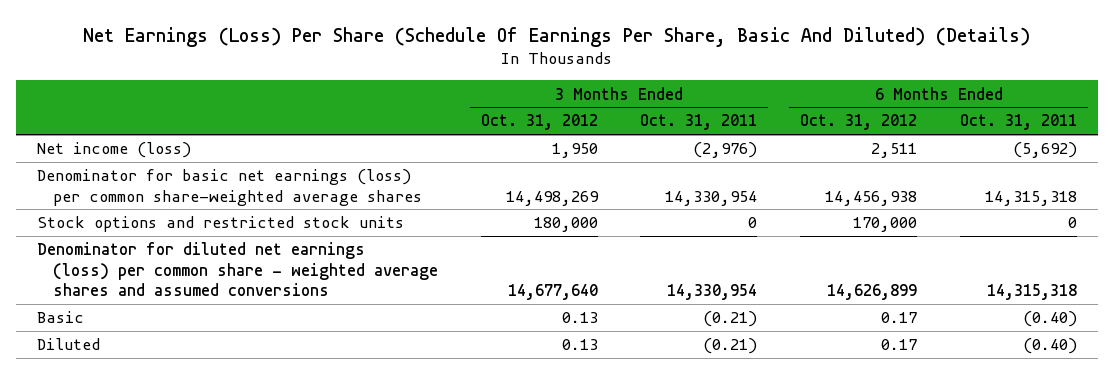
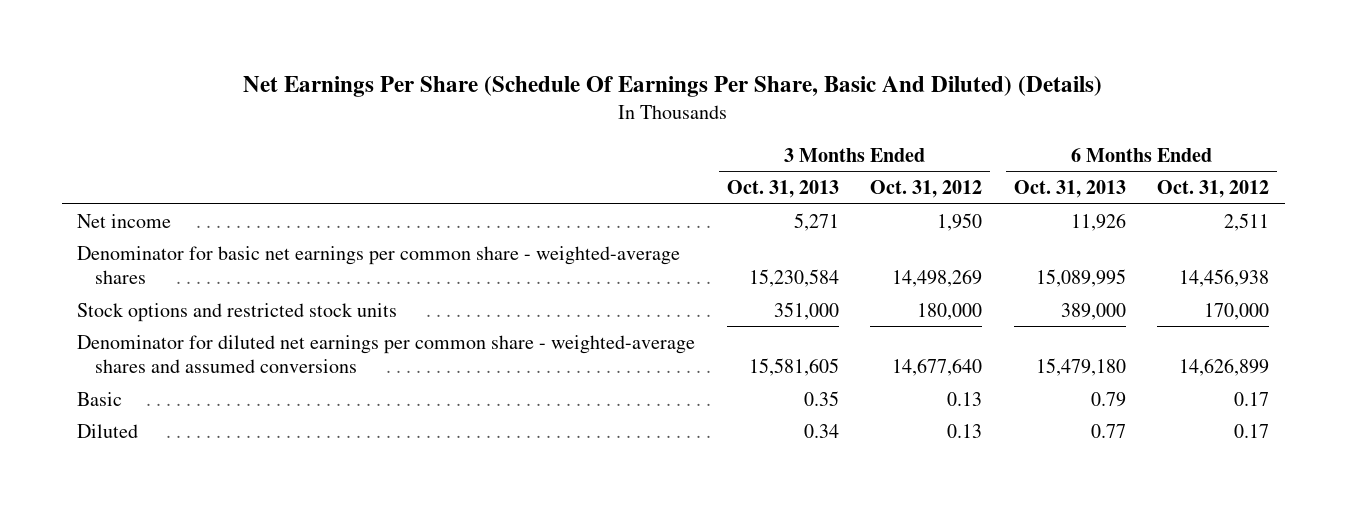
[83,26,1031,47] Net Earnings (Loss) Per Share (Schedule Of Earnings Per Share, Basic And Diluted) (Details) -> [243,76,1103,98] Net Earnings Per Share (Schedule Of Earnings Per Share, Basic And Diluted) (Details)
[640,114,758,131] Oct. 31, 2011 -> none
[959,114,1077,131] Oct. 31, 2011 -> none
none -> [726,180,839,199] Oct. 31, 2013
none -> [1013,180,1126,199] Oct. 31, 2013
[37,142,192,159] Net income (loss) -> [77,213,172,228] Net income
[37,169,422,206] Denominator for basic net earnings (loss) per common share-weighted average shares -> [77,245,681,285] Denominator for basic net earnings per common share - weighted-average shares
[37,242,438,297] Denominator for diluted net earnings (loss) per common share - weighted average shares and assumed conversions -> [77,334,696,374] Denominator for diluted net earnings per common share - weighted-average shares and assumed conversions

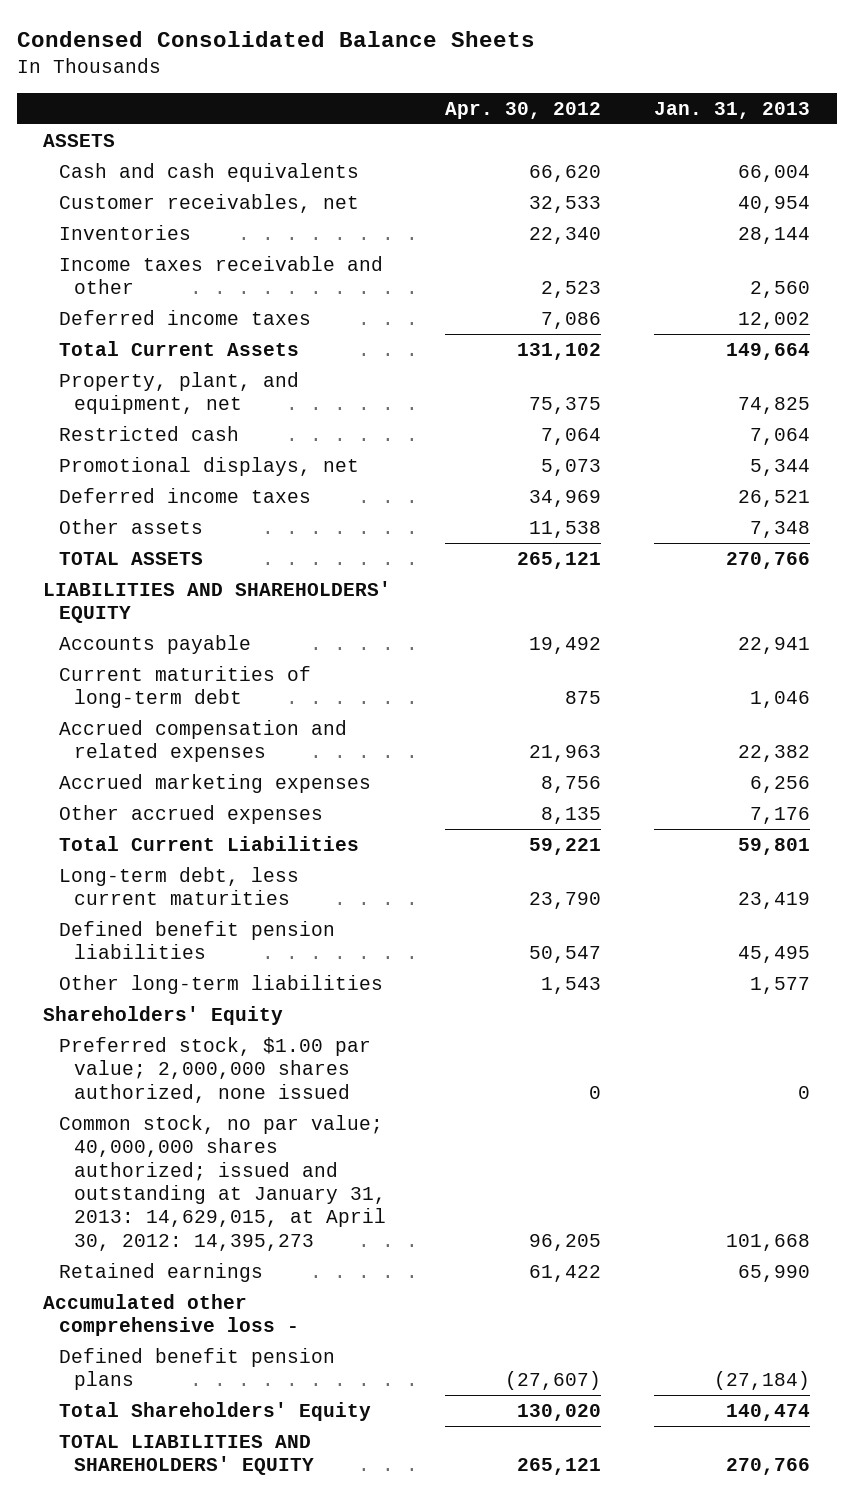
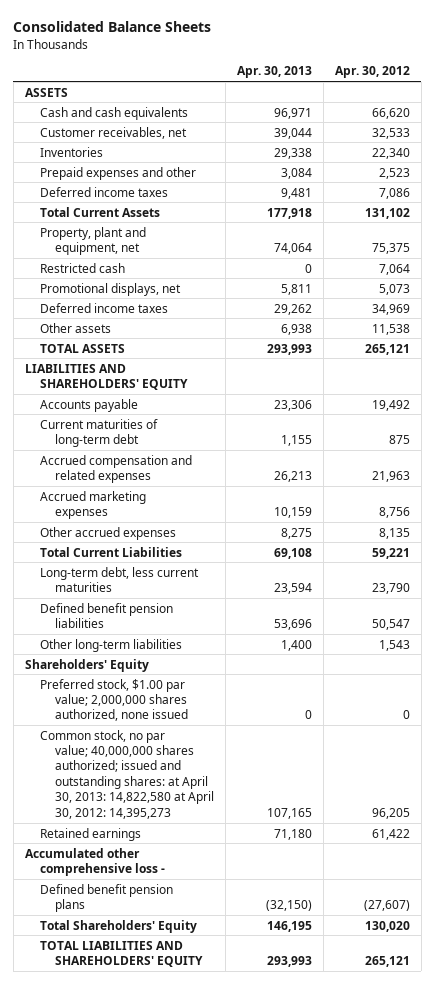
[16,31,535,48] Condensed Consolidated Balance Sheets -> [13,21,212,33] Consolidated Balance Sheets
[654,101,811,119] Jan. 31, 2013 -> none
none -> [236,66,312,79] Apr. 30, 2013
[58,255,383,295] Income taxes receivable and other -> [39,166,196,180] Prepaid expenses and other
[58,371,299,415] Property, plant, and equipment, net -> [39,226,146,256] Property, plant and equipment, net
[58,1114,386,1251] Common stock, no par value; 40,000,000 shares authorized; issued and outstanding at January 31, 2013: 14,629,015, at April 30, 2012: 14,395,273 -> [39,729,214,819] Common stock, no par value; 40,000,000 shares authorized; issued and outstanding shares: at April 30, 2013: 14,822,580 at April 30, 2012: 14,395,273

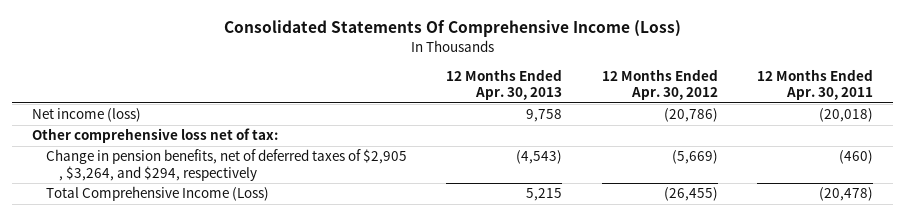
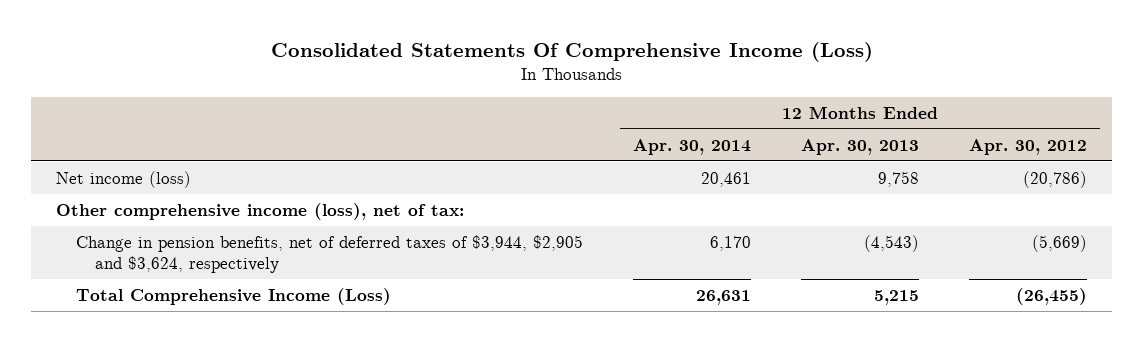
[757,68,874,101] 12 Months Ended Apr. 30, 2011 -> none
none -> [632,138,751,155] Apr. 30, 2014
[32,128,279,144] Other comprehensive loss net of tax: -> [56,202,465,220] Other comprehensive income (loss), net of tax:
[45,149,407,182] Change in pension benefits, net of deferred taxes of $2,905 , $3,264, and $294, respectively -> [75,234,583,274] Change in pension benefits, net of deferred taxes of $3,944, $2,905 and $3,624, respectively

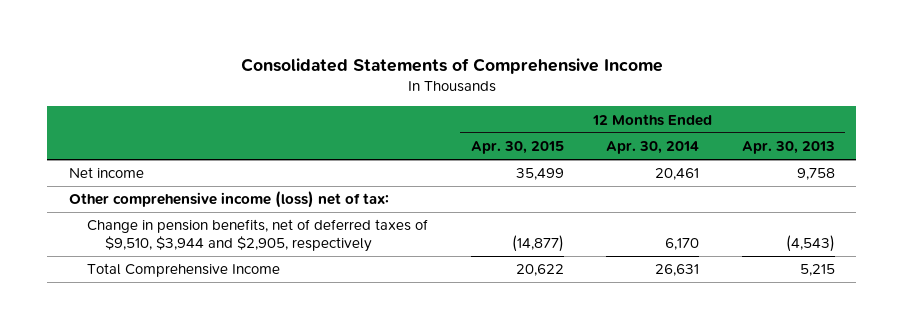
[270,42,873,63] Consolidated Statements Of Comprehensive Income (Loss) -> [240,57,663,74] Consolidated Statements of Comprehensive Income
[969,138,1088,155] Apr. 30, 2012 -> none
none -> [470,141,564,155] Apr. 30, 2015
[56,170,192,188] Net income (loss) -> [68,167,144,179] Net income
[56,202,465,220] Other comprehensive income (loss), net of tax: -> [68,191,389,209] Other comprehensive income (loss) net of tax:
[75,234,583,274] Change in pension benefits, net of deferred taxes of $3,944, $2,905 and $3,624, respectively -> [87,219,429,253] Change in pension benefits, net of deferred taxes of $9,510, $3,944 and $2,905, respectively
[75,287,391,305] Total Comprehensive Income (Loss) -> [87,263,281,278] Total Comprehensive Income

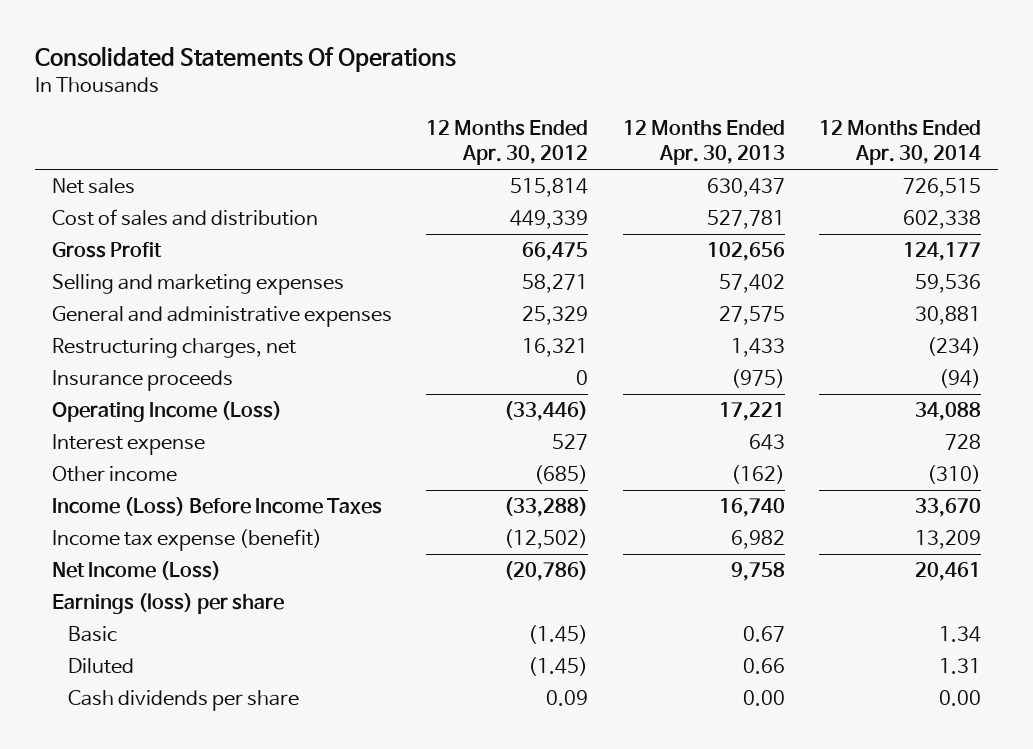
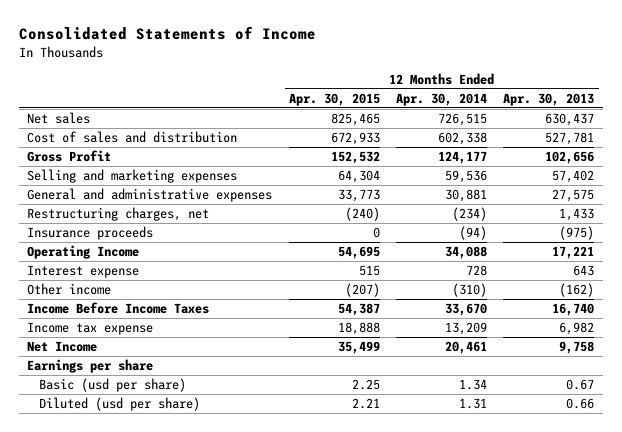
[34,46,456,73] Consolidated Statements Of Operations -> [19,26,317,41] Consolidated Statements of Income
[426,119,589,166] 12 Months Ended Apr. 30, 2012 -> none
none -> [288,92,380,106] Apr. 30, 2015
[52,401,283,423] Operating Income (Loss) -> [27,245,140,260] Operating Income
[68,690,300,712] Cash dividends per share -> none
[52,497,383,517] Income (Loss) Before Income Taxes -> [27,302,210,315] Income Before Income Taxes
[52,529,323,552] Income tax expense (benefit) -> [27,322,154,336] Income tax expense
[52,561,222,581] Net Income (Loss) -> [27,341,98,353] Net Income
[52,593,285,615] Earnings (loss) per share -> [27,359,154,374] Earnings per share
[68,626,118,643] Basic -> [39,378,187,393] Basic (usd per share)
[68,658,135,675] Diluted -> [39,397,201,412] Diluted (usd per share)

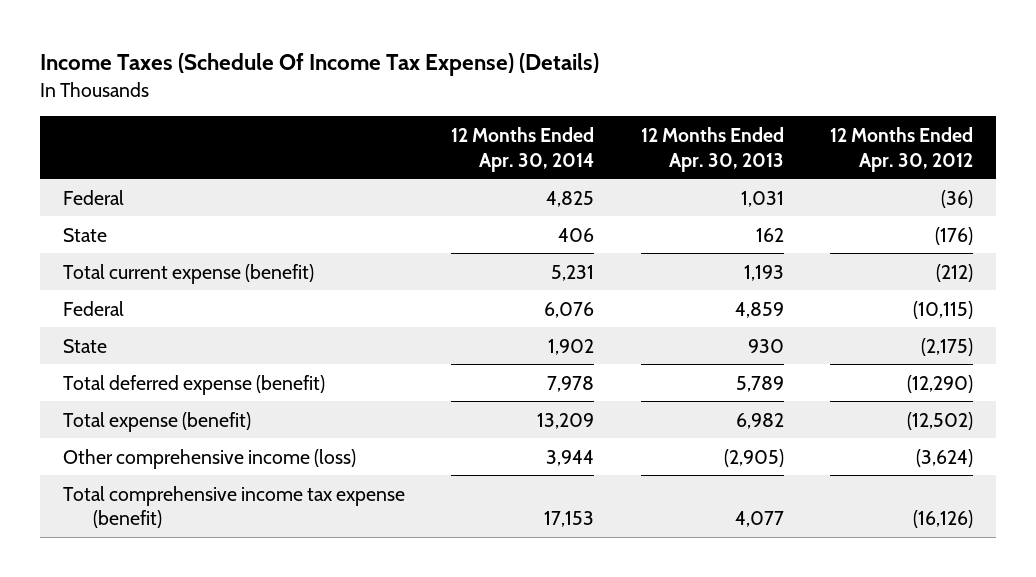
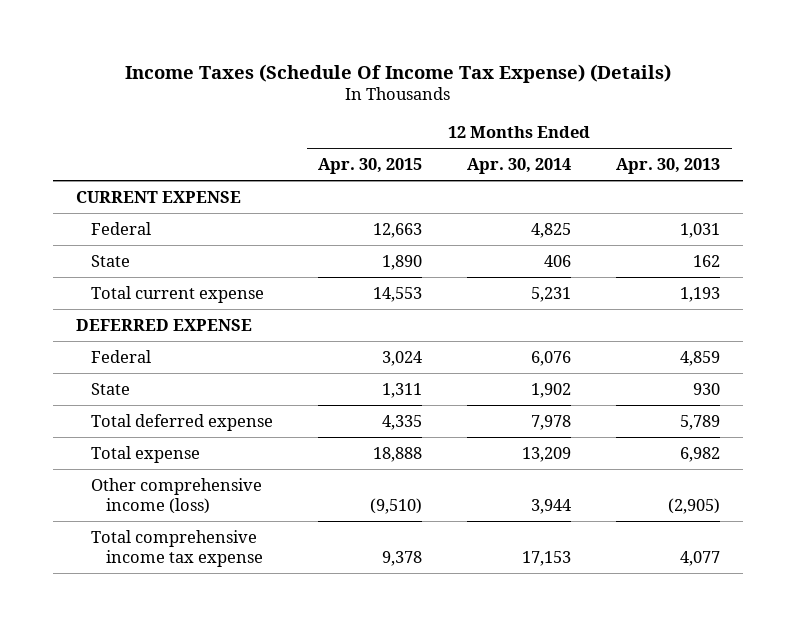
[830,126,974,172] 12 Months Ended Apr. 30, 2012 -> none
none -> [318,158,423,175] Apr. 30, 2015
none -> [75,190,241,203] CURRENT EXPENSE
[62,263,314,284] Total current expense (benefit) -> [90,285,264,303] Total current expense
none -> [75,318,252,331] DEFERRED EXPENSE
[62,374,325,395] Total deferred expense (benefit) -> [90,413,273,431] Total deferred expense
[62,411,251,432] Total expense (benefit) -> [90,445,200,463] Total expense
[62,485,405,529] Total comprehensive income tax expense (benefit) -> [90,529,263,568] Total comprehensive income tax expense

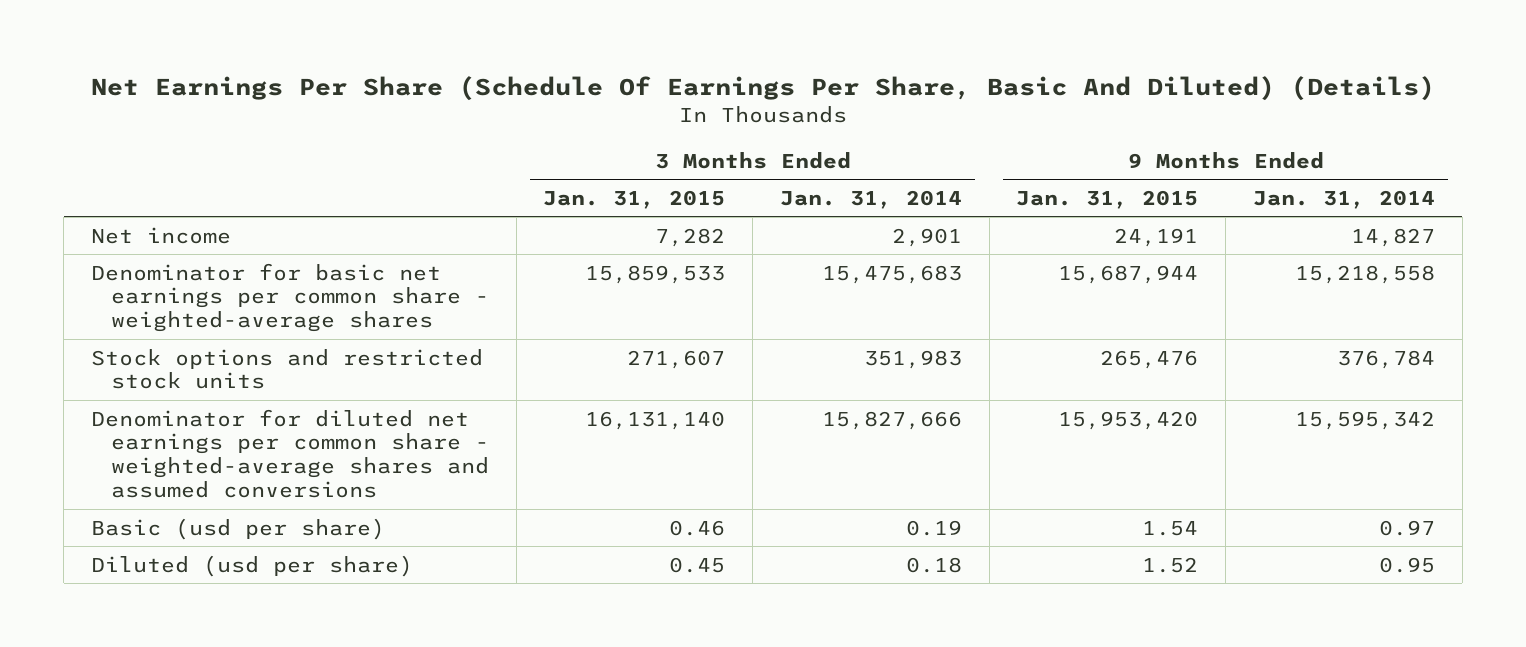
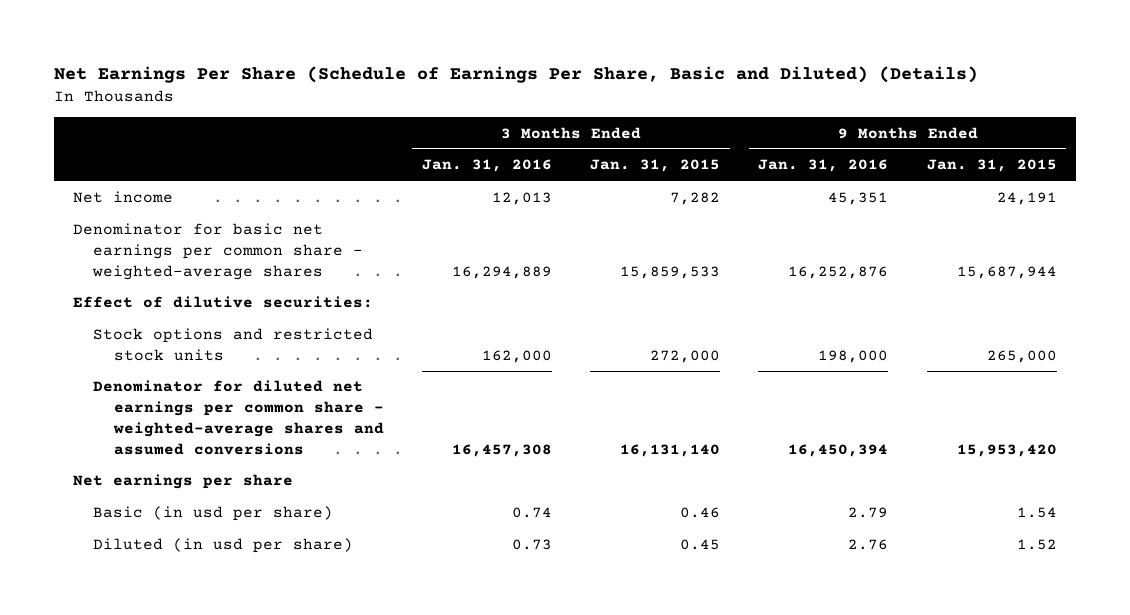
[90,75,1435,101] Net Earnings Per Share (Schedule Of Earnings Per Share, Basic And Diluted) (Details) -> [54,66,979,84] Net Earnings Per Share (Schedule of Earnings Per Share, Basic and Diluted) (Details)
[779,189,962,209] Jan. 31, 2014 -> none
[1252,189,1435,209] Jan. 31, 2014 -> none
none -> [421,159,552,173] Jan. 31, 2016
none -> [758,159,889,173] Jan. 31, 2016
none -> [73,296,374,309] Effect of dilutive securities:
[627,349,726,369] 271,607 -> [650,350,721,364] 272,000
[1100,349,1199,369] 265,476 -> [986,350,1057,364] 265,000
none -> [73,474,294,490] Net earnings per share
[90,517,385,540] Basic (usd per share) -> [93,506,334,522] Basic (in usd per share)
[90,554,413,577] Diluted (usd per share) -> [93,538,354,554] Diluted (in usd per share)

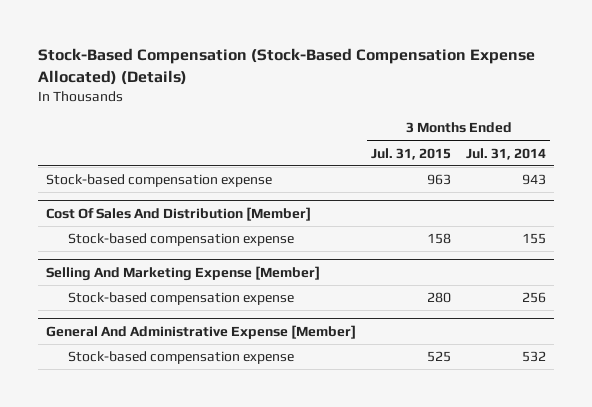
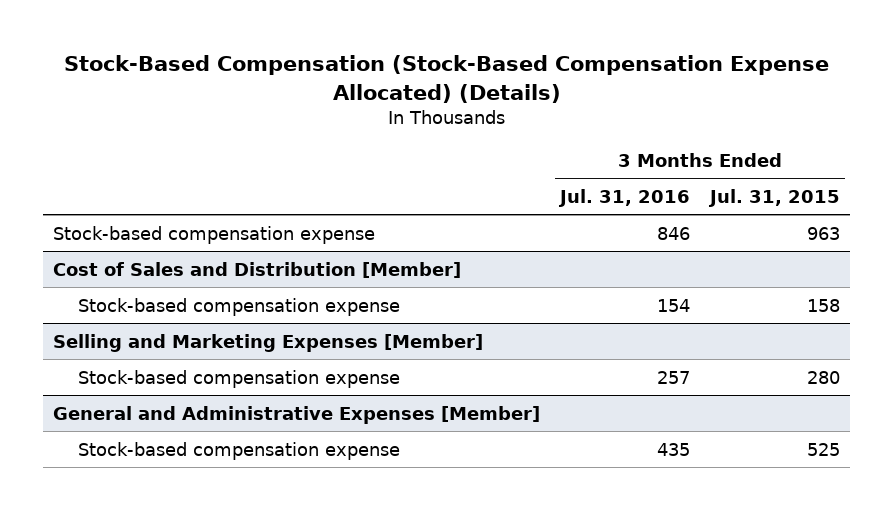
[466,147,547,160] Jul. 31, 2014 -> none
none -> [558,188,691,207] Jul. 31, 2016
[45,206,311,221] Cost Of Sales And Distribution [Member] -> [53,261,462,278] Cost of Sales and Distribution [Member]
[45,265,320,281] Selling And Marketing Expense [Member] -> [53,333,484,352] Selling and Marketing Expenses [Member]
[45,324,356,339] General And Administrative Expense [Member] -> [53,405,541,424] General and Administrative Expenses [Member]

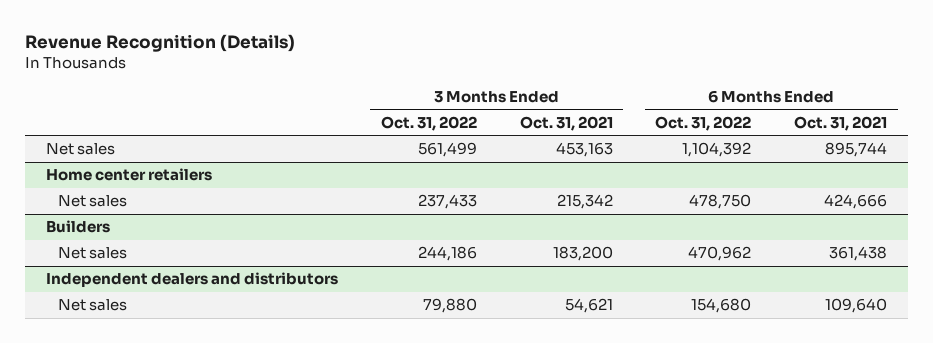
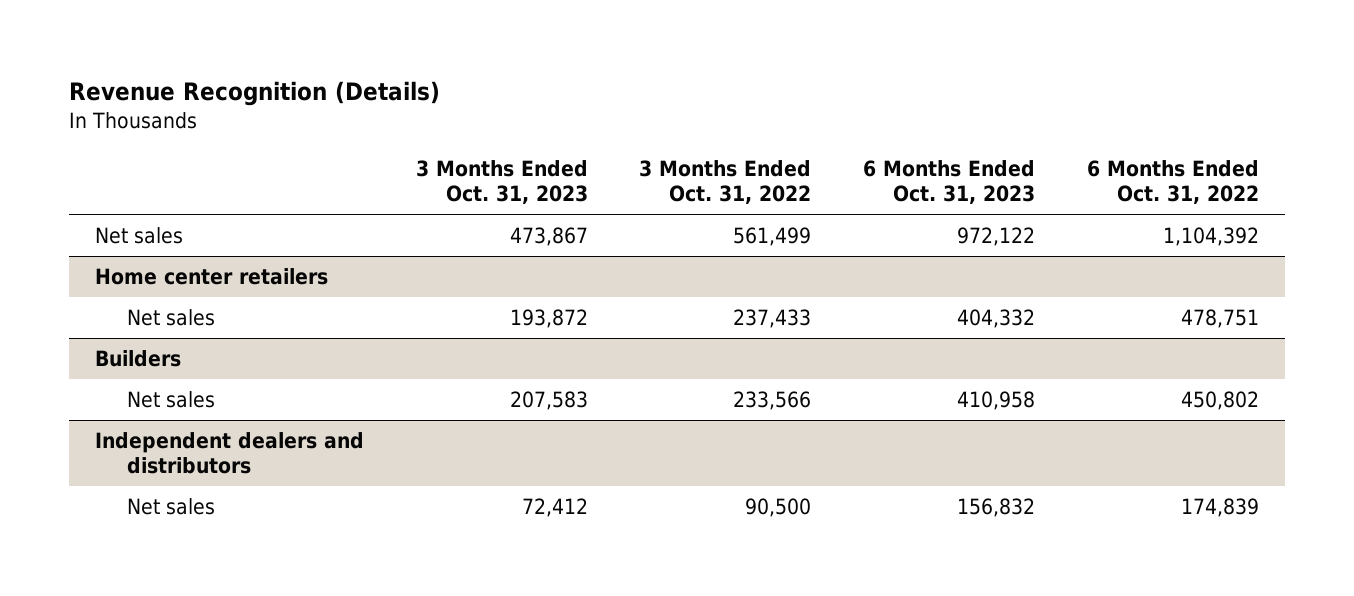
[519,115,613,131] Oct. 31, 2021 -> none
[793,115,887,131] Oct. 31, 2021 -> none
none -> [415,160,588,205] 3 Months Ended Oct. 31, 2023
none -> [863,160,1036,205] 6 Months Ended Oct. 31, 2023
[689,194,752,210] 478,750 -> [1181,309,1260,329] 478,751
[417,246,477,262] 244,186 -> [733,391,812,411] 233,566
[688,246,752,262] 470,962 -> [1181,391,1260,411] 450,802
[422,298,477,314] 79,880 -> [745,498,812,518] 90,500
[691,298,752,314] 154,680 -> [1181,498,1260,518] 174,839

